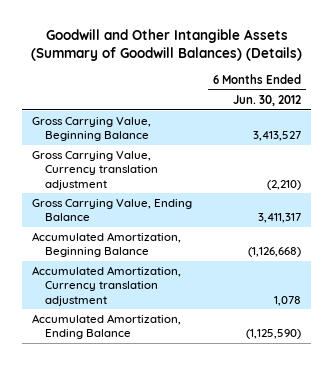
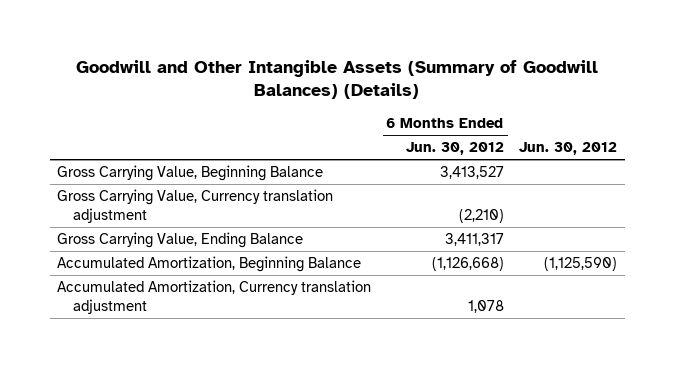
none -> [519,142,618,156] Jun. 30, 2012
[32,314,182,340] Accumulated Amortization, Ending Balance -> none

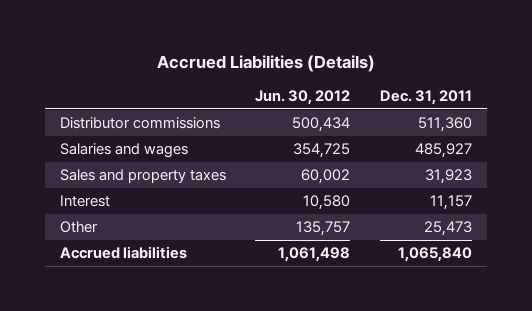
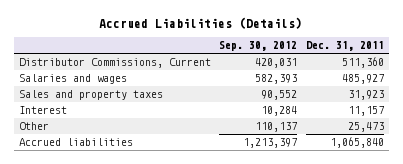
[255,90,351,106] Jun. 30, 2012 -> none
none -> [219,40,298,51] Sep. 30, 2012
[59,117,220,130] Distributor commissions -> [18,58,211,69] Distributor Commissions, Current

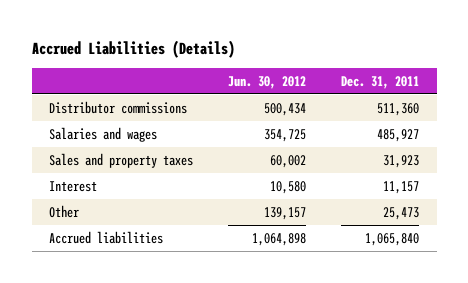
[219,40,298,51] Sep. 30, 2012 -> none
none -> [228,75,307,89] Jun. 30, 2012
[18,58,211,69] Distributor Commissions, Current -> [49,100,188,114] Distributor commissions

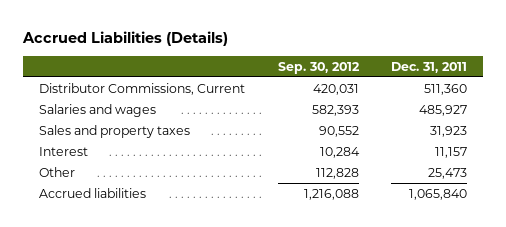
[228,75,307,89] Jun. 30, 2012 -> none
none -> [277,61,360,74] Sep. 30, 2012
[49,100,188,114] Distributor commissions -> [39,82,246,95] Distributor Commissions, Current

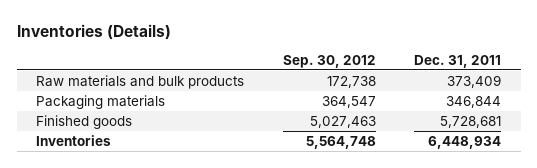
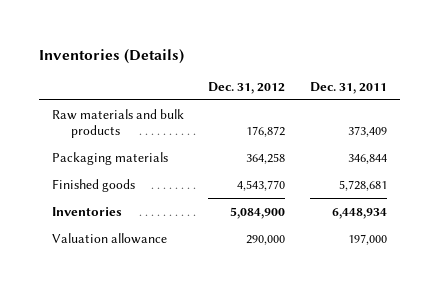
[282,55,376,69] Sep. 30, 2012 -> none
none -> [208,81,286,94] Dec. 31, 2012
none -> [51,232,167,244] Valuation allowance

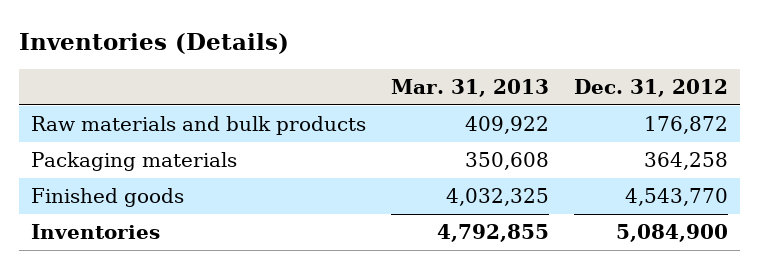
[310,81,388,94] Dec. 31, 2011 -> none
none -> [390,79,549,98] Mar. 31, 2013
[51,232,167,244] Valuation allowance -> none

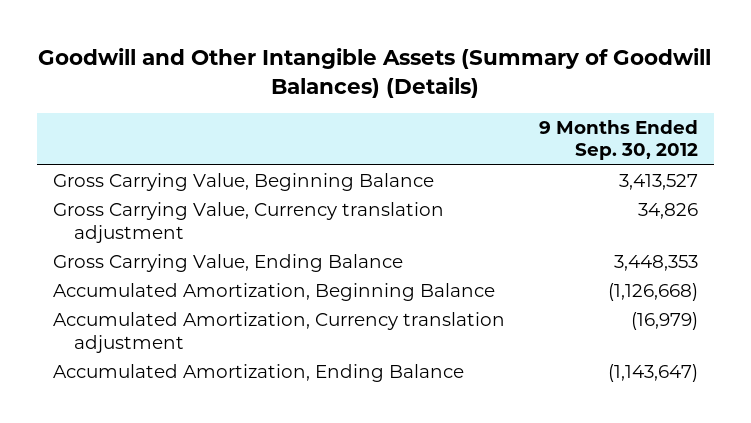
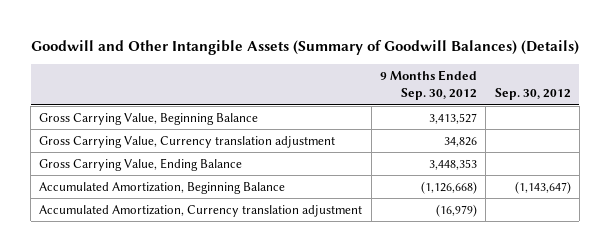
none -> [494,88,571,101] Sep. 30, 2012
[53,364,465,383] Accumulated Amortization, Ending Balance -> none

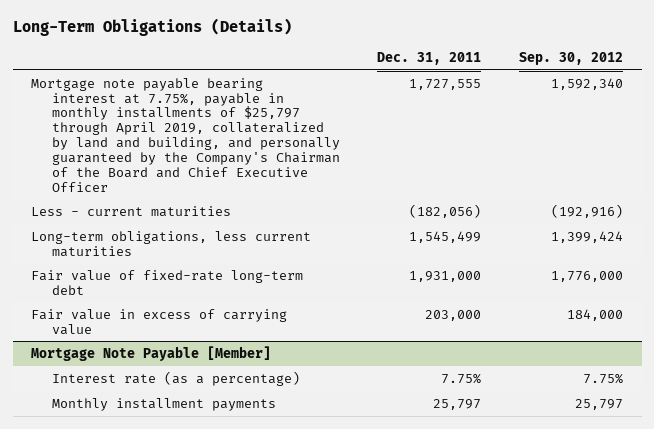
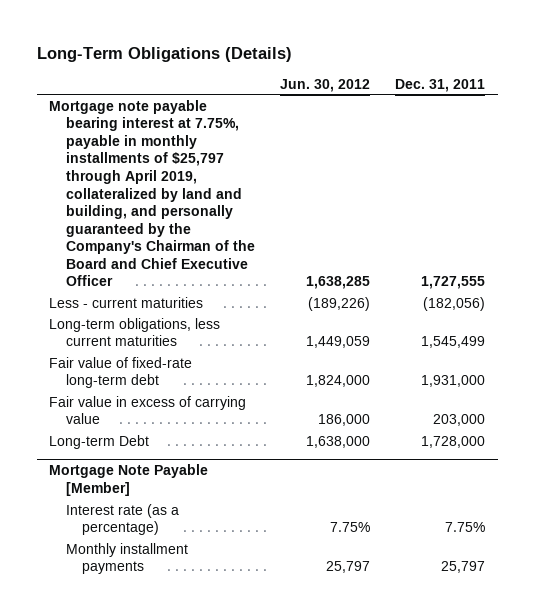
[519,52,624,66] Sep. 30, 2012 -> none
none -> [279,78,370,92] Jun. 30, 2012
none -> [49,434,150,449] Long-term Debt

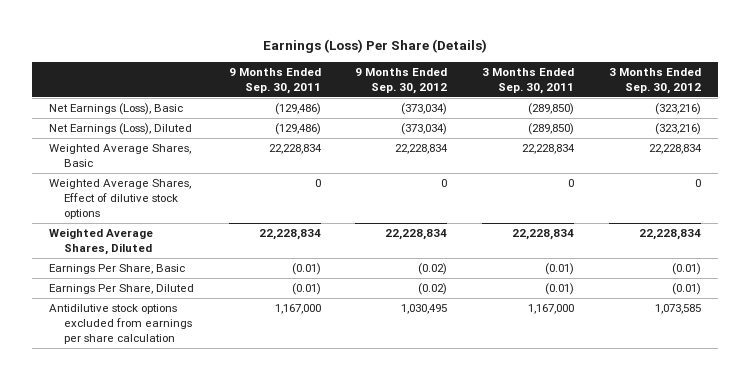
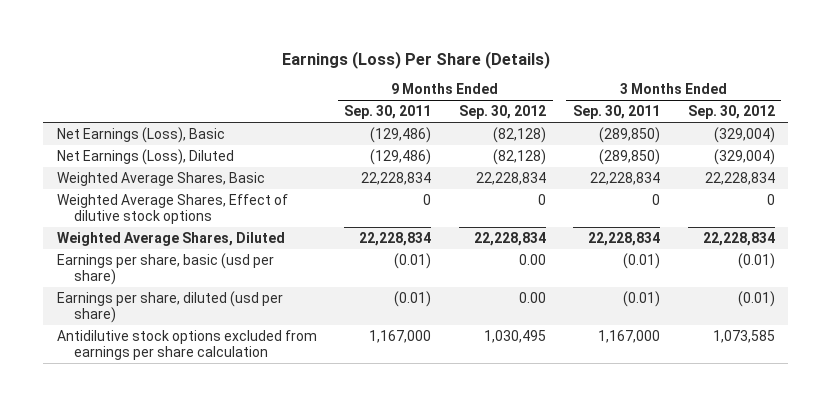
[401,103,448,116] (373,034) -> [492,126,546,143] (82,128)
[654,103,701,116] (323,216) -> [713,126,775,143] (329,004)
[401,123,448,136] (373,034) -> [492,148,546,165] (82,128)
[654,123,701,136] (323,216) -> [713,148,775,165] (329,004)
[49,264,186,275] Earnings Per Share, Basic -> [56,252,274,286] Earnings per share, basic (usd per share)
[418,263,448,276] (0.02) -> [518,253,546,265] 0.00
[49,284,195,295] Earnings Per Share, Diluted -> [56,290,283,324] Earnings per share, diluted (usd per share)
[418,283,448,296] (0.02) -> [518,291,546,303] 0.00

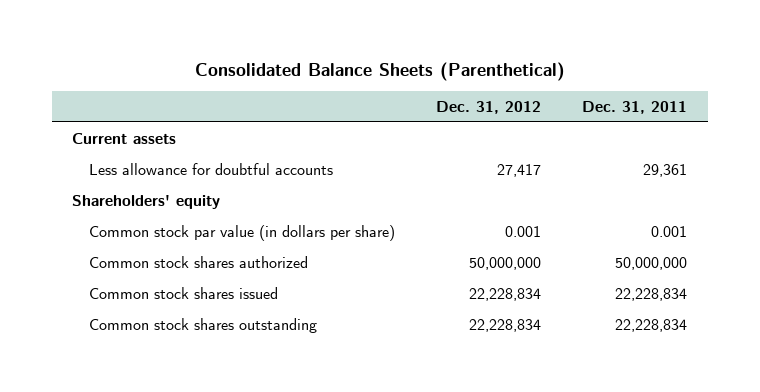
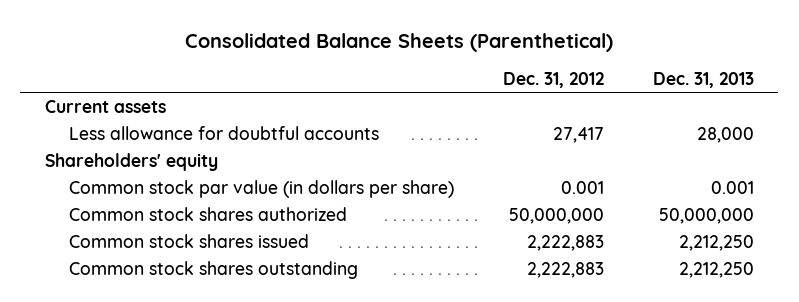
[582,101,688,115] Dec. 31, 2011 -> none
none -> [652,72,754,89] Dec. 31, 2013
[469,287,542,301] 22,228,834 -> [526,234,604,251] 2,222,883
[469,318,542,332] 22,228,834 -> [526,261,604,278] 2,222,883

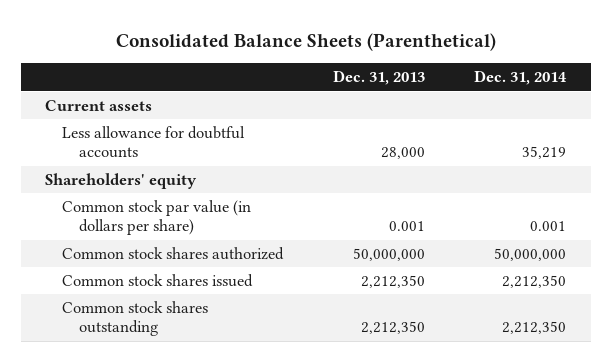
[502,72,604,89] Dec. 31, 2012 -> none
none -> [474,70,568,86] Dec. 31, 2014
[678,234,754,251] 2,212,250 -> [360,275,425,289] 2,212,350
[678,261,754,278] 2,212,250 -> [360,321,425,335] 2,212,350

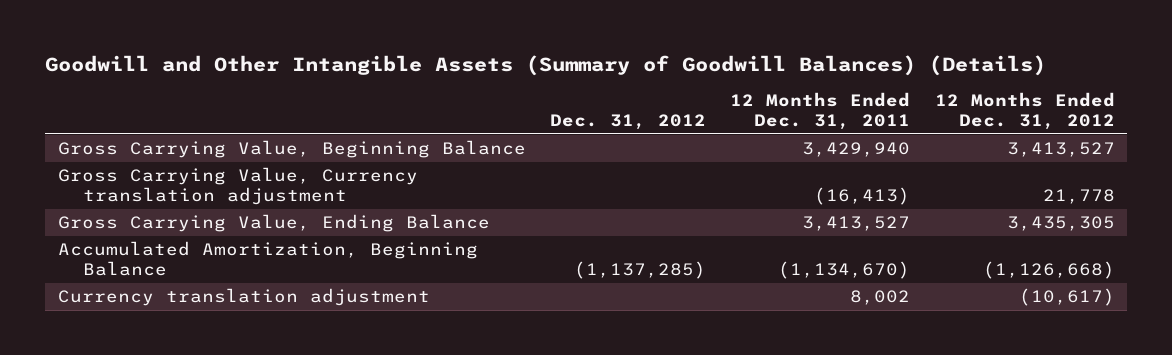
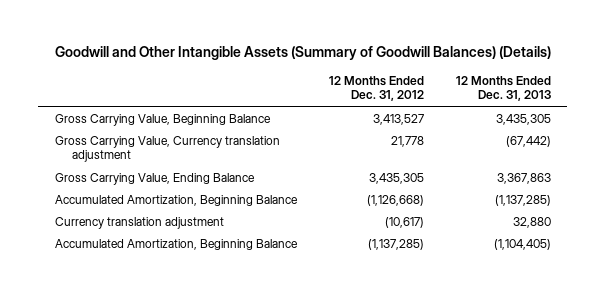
[549,113,706,130] Dec. 31, 2012 -> none
[730,92,911,130] 12 Months Ended Dec. 31, 2011 -> none
none -> [455,75,551,102] 12 Months Ended Dec. 31, 2013
none -> [54,238,298,250] Accumulated Amortization, Beginning Balance

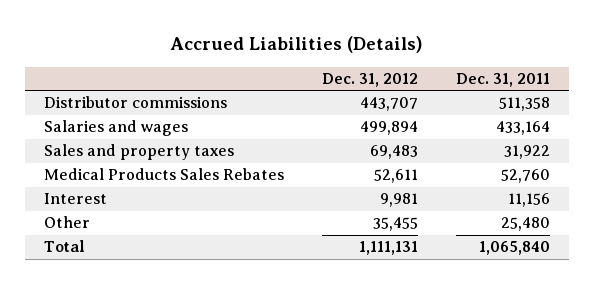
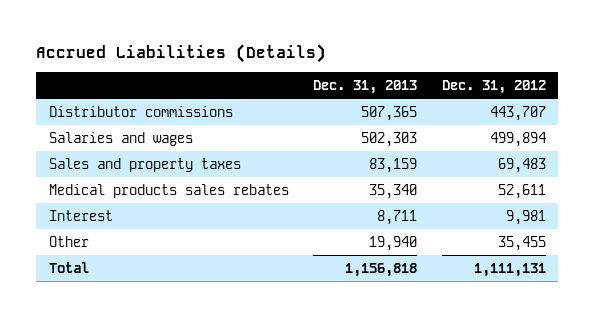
[456,73,551,88] Dec. 31, 2011 -> none
none -> [313,80,418,95] Dec. 31, 2013
[44,168,285,181] Medical Products Sales Rebates -> [48,183,289,198] Medical products sales rebates

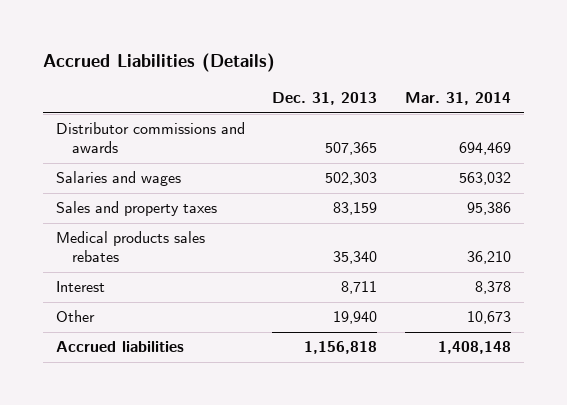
[441,80,546,95] Dec. 31, 2012 -> none
none -> [404,92,511,106] Mar. 31, 2014
[48,105,233,117] Distributor commissions -> [56,122,246,154] Distributor commissions and awards
[48,261,89,273] Total -> [56,341,185,353] Accrued liabilities

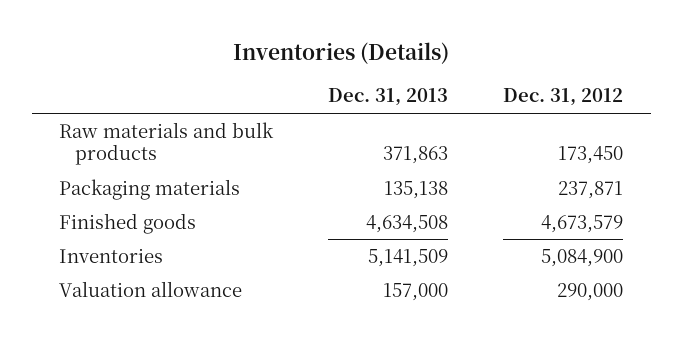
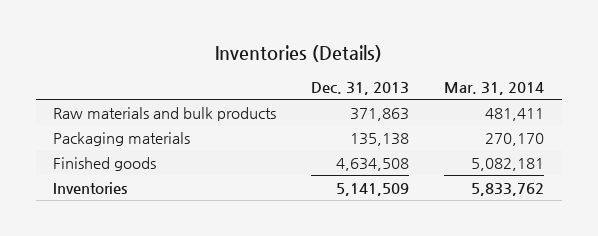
[503,88,624,107] Dec. 31, 2012 -> none
none -> [444,82,545,96] Mar. 31, 2014
[59,280,243,297] Valuation allowance -> none

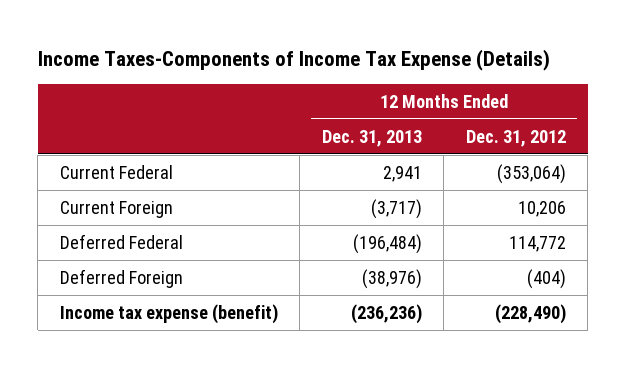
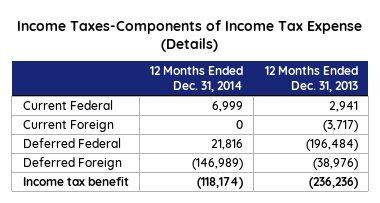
[465,129,566,147] Dec. 31, 2012 -> none
none -> [150,66,244,92] 12 Months Ended Dec. 31, 2014
[59,303,278,324] Income tax expense (benefit) -> [22,175,129,186] Income tax benefit

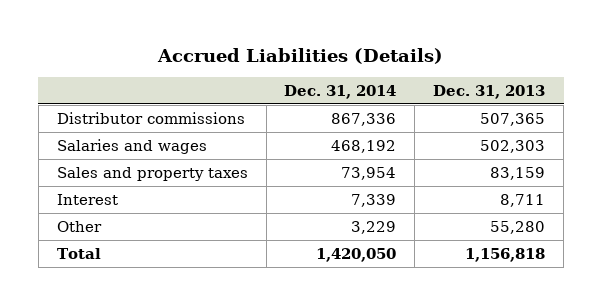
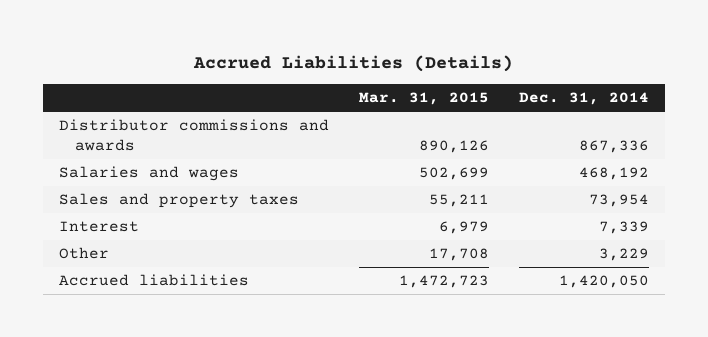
[433,84,546,99] Dec. 31, 2013 -> none
none -> [358,92,489,106] Mar. 31, 2015
[56,112,245,125] Distributor commissions -> [58,119,329,152] Distributor commissions and awards
[56,248,101,260] Total -> [58,274,249,287] Accrued liabilities

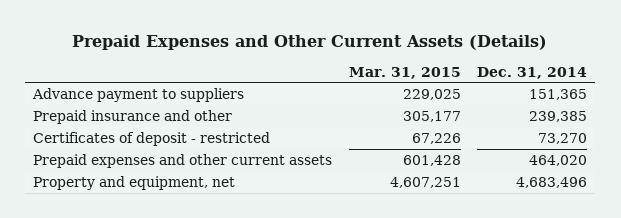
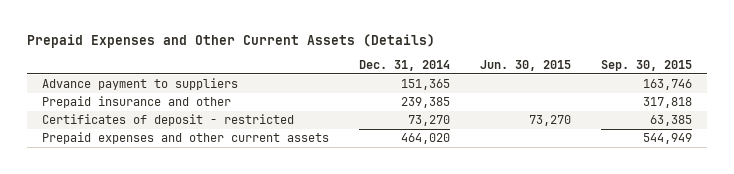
[348,66,461,79] Mar. 31, 2015 -> none
none -> [480,60,572,72] Jun. 30, 2015
none -> [601,60,693,72] Sep. 30, 2015
[33,175,236,190] Property and equipment, net -> none

